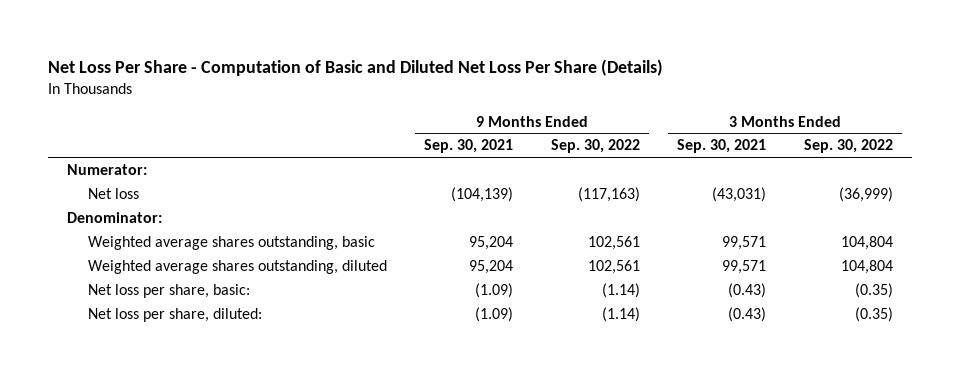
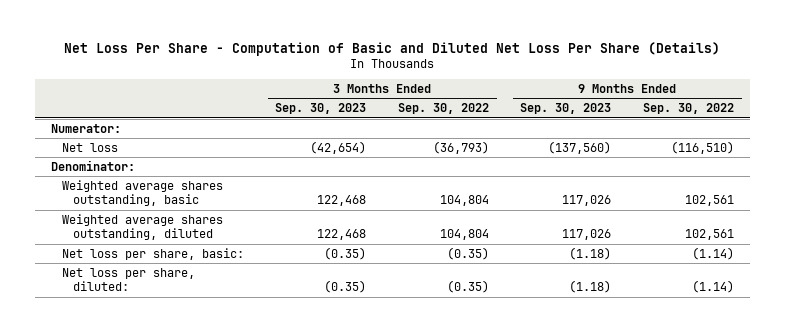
[424,139,514,154] Sep. 30, 2021 -> none
[677,139,767,154] Sep. 30, 2021 -> none
none -> [275,103,367,115] Sep. 30, 2023
none -> [520,103,612,115] Sep. 30, 2023
[577,186,640,202] (117,163) -> [670,140,734,154] (116,510)
[839,186,894,202] (36,999) -> [432,140,489,154] (36,793)

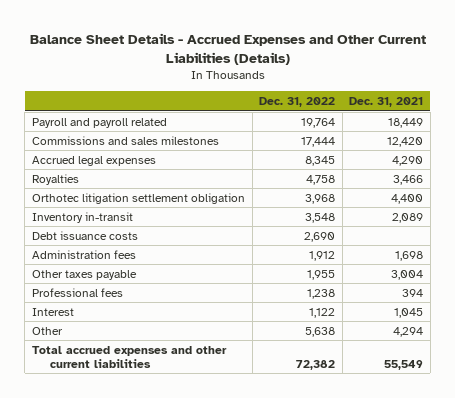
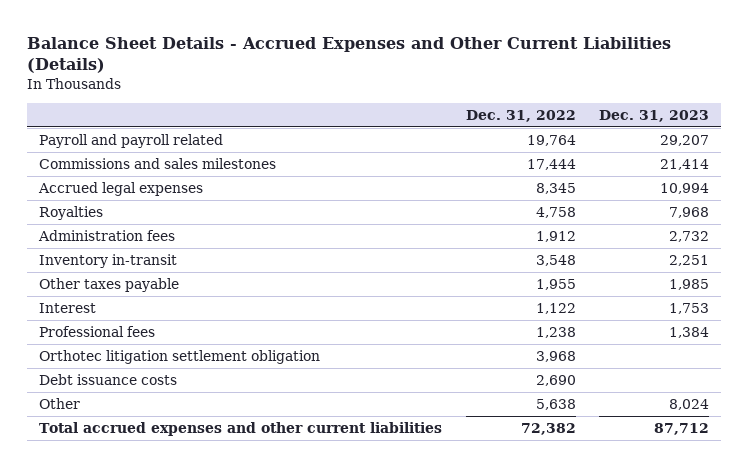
[349,97,424,108] Dec. 31, 2021 -> none
none -> [599,109,710,122] Dec. 31, 2023
[32,211,134,223] Inventory in-transit -> [39,253,178,268] Inventory in-transit
[32,287,124,297] Professional fees -> [39,325,156,337] Professional fees
[32,192,246,204] Orthotec litigation settlement obligation -> [39,349,321,364] Orthotec litigation settlement obligation
[32,230,139,240] Debt issuance costs -> [39,373,178,385] Debt issuance costs

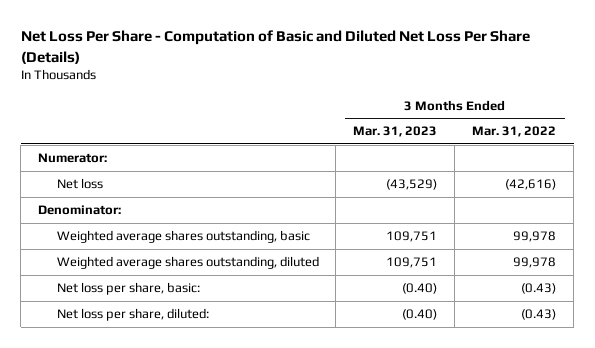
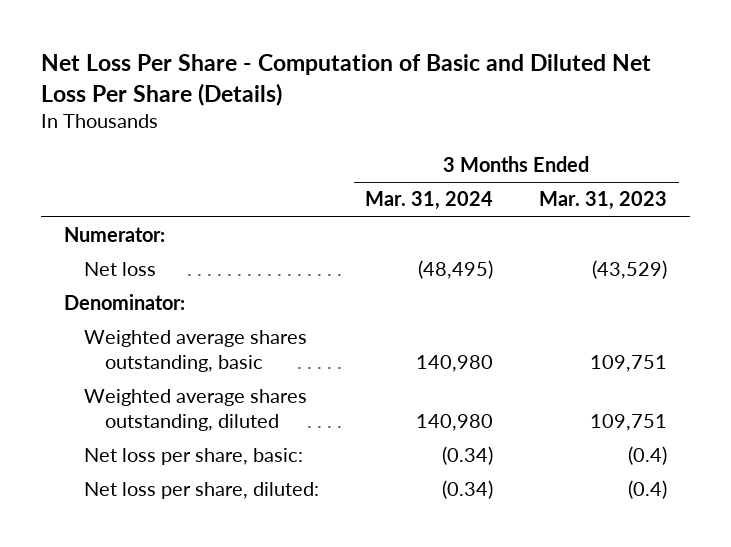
[472,126,557,138] Mar. 31, 2022 -> none
none -> [365,191,494,211] Mar. 31, 2024
[402,283,438,295] (0.40) -> [628,446,668,466] (0.4)
[402,309,438,321] (0.40) -> [628,480,668,500] (0.4)

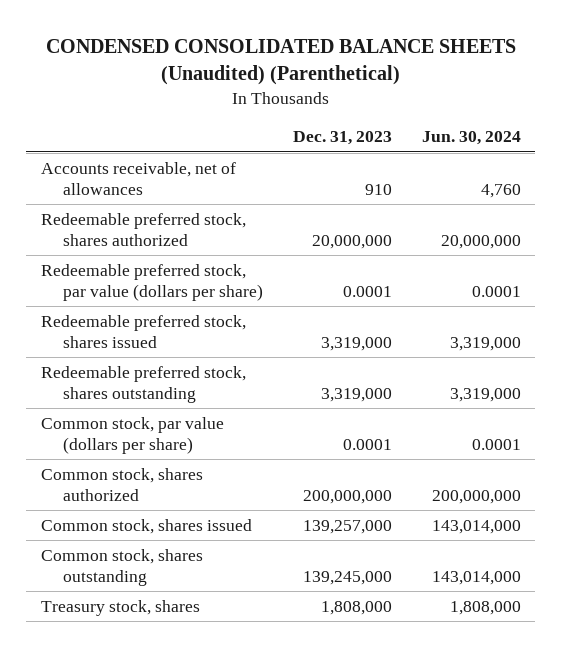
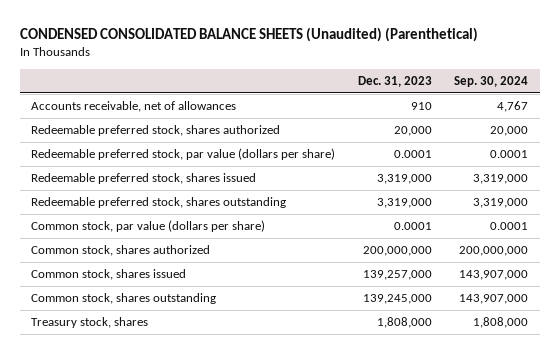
[421,131,521,146] Jun. 30, 2024 -> none
none -> [454,76,529,88] Sep. 30, 2024
[311,235,392,250] 20,000,000 -> [393,126,432,137] 20,000

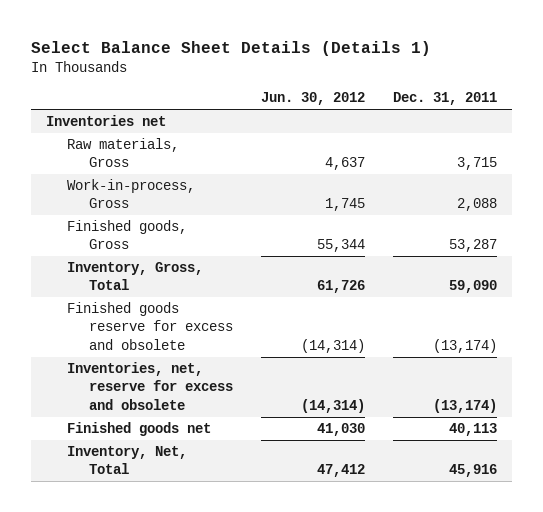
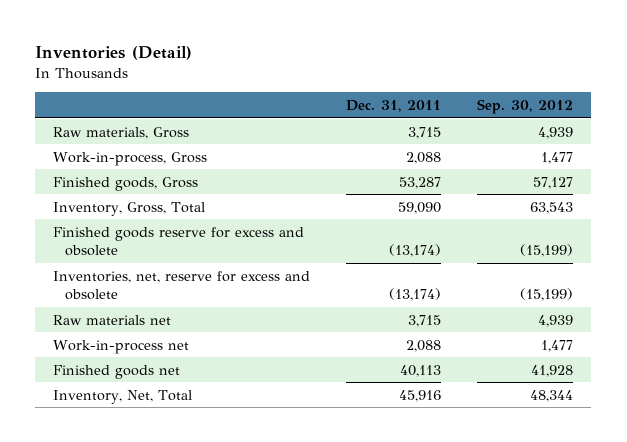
[31,41,432,57] Select Balance Sheet Details (Details 1) -> [35,45,193,60] Inventories (Detail)
[261,92,366,106] Jun. 30, 2012 -> none
none -> [477,99,574,115] Sep. 30, 2012
[45,115,166,127] Inventories net -> none
none -> [53,314,172,325] Raw materials net
none -> [53,339,190,354] Work-in-process net

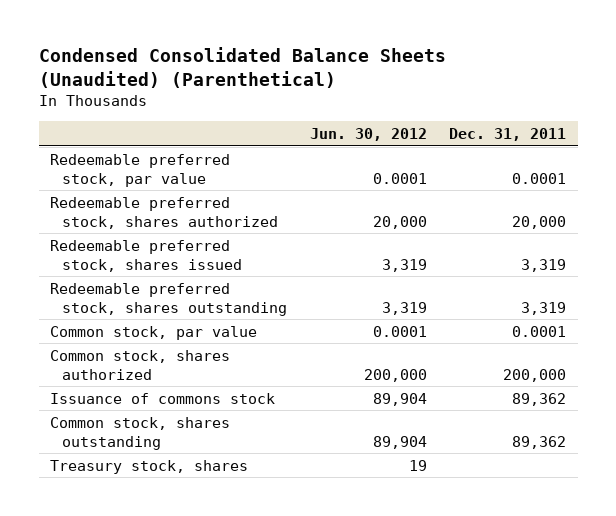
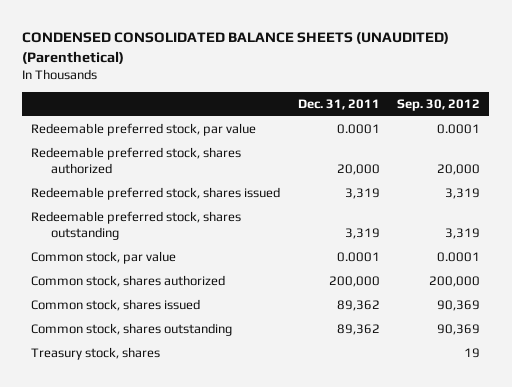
[38,47,446,88] Condensed Consolidated Balance Sheets (Unaudited) (Parenthetical) -> [22,32,450,64] CONDENSED CONSOLIDATED BALANCE SHEETS (UNAUDITED) (Parenthetical)
[309,127,427,141] Jun. 30, 2012 -> none
none -> [397,99,481,112] Sep. 30, 2012
[50,392,276,404] Issuance of commons stock -> [31,299,201,312] Common stock, shares issued

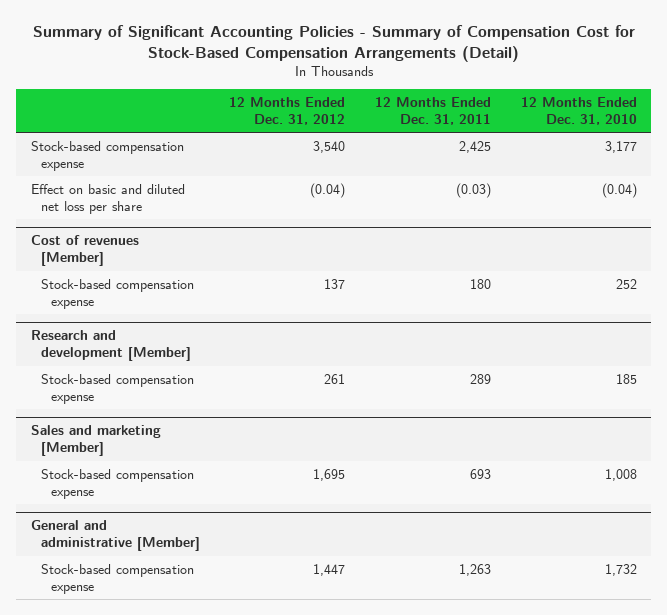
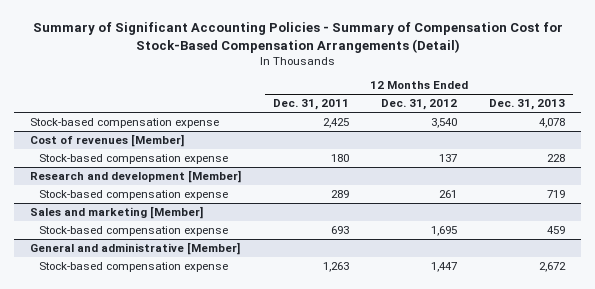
[520,97,637,125] 12 Months Ended Dec. 31, 2010 -> none
none -> [489,99,566,111] Dec. 31, 2013
[30,184,185,214] Effect on basic and diluted net loss per share -> none

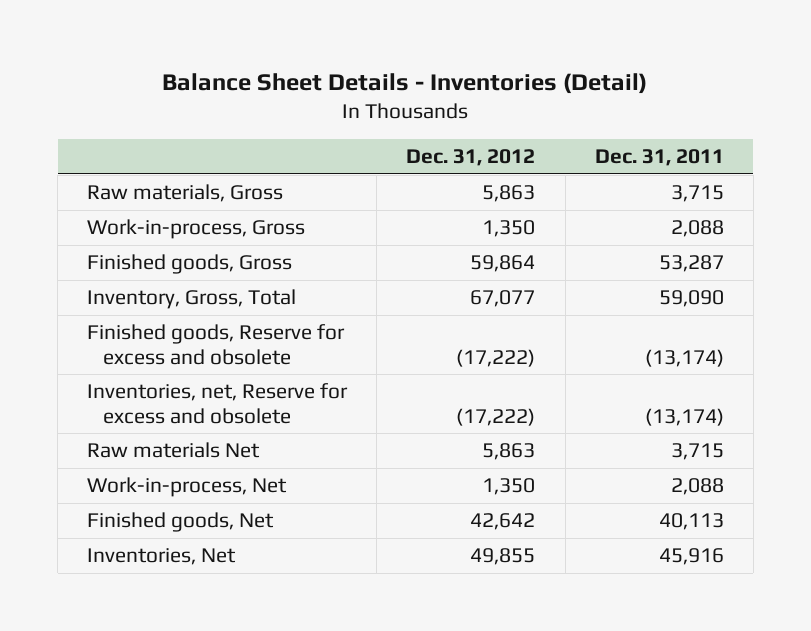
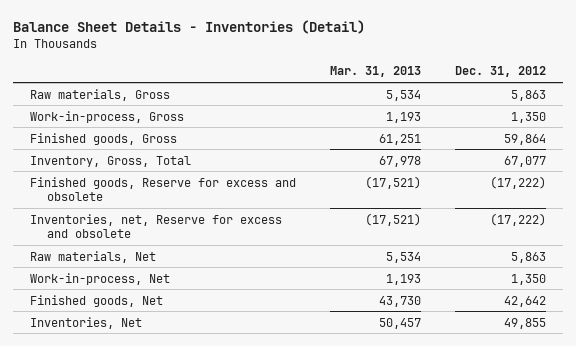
[594,149,724,167] Dec. 31, 2011 -> none
none -> [330,66,422,78] Mar. 31, 2013
[87,442,261,459] Raw materials Net -> [30,250,157,263] Raw materials, Net

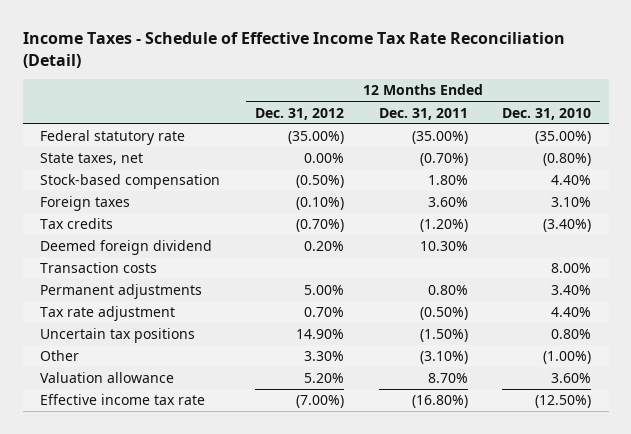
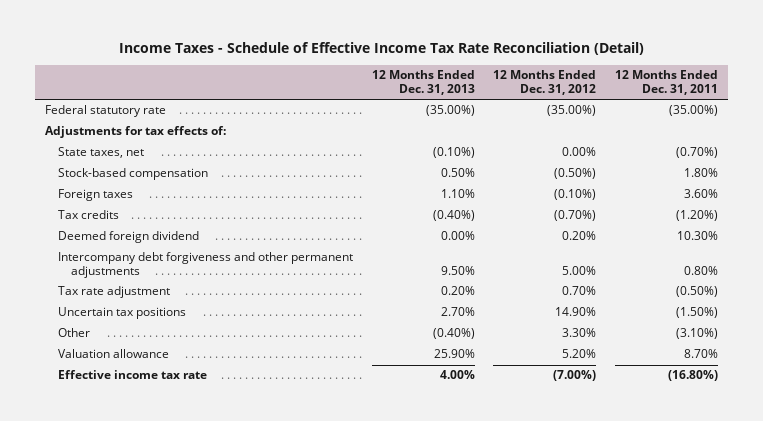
[502,107,592,120] Dec. 31, 2010 -> none
none -> [371,70,475,95] 12 Months Ended Dec. 31, 2013
none -> [44,126,226,139] Adjustments for tax effects of:
[39,262,157,274] Transaction costs -> none
[39,284,202,300] Permanent adjustments -> [57,252,353,278] Intercompany debt forgiveness and other permanent adjustments

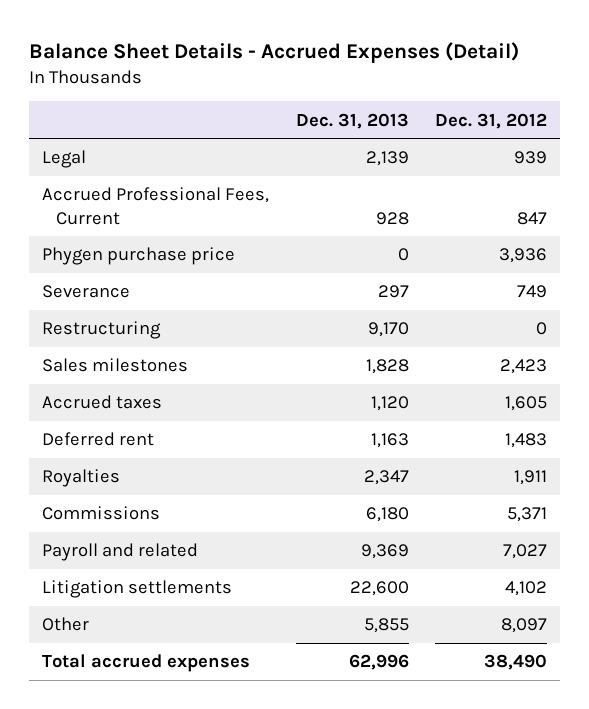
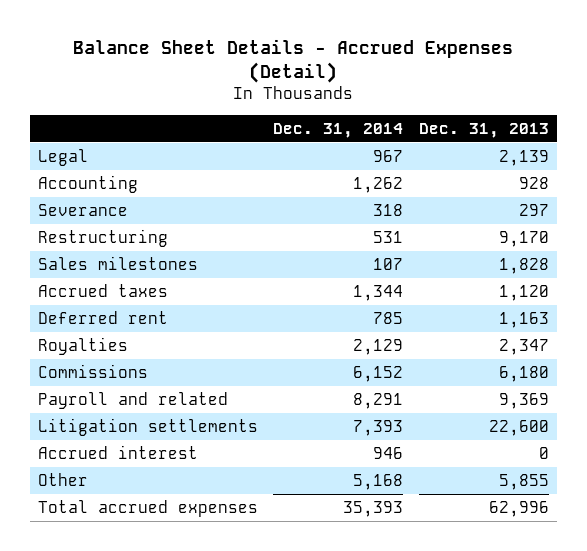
[434,112,547,129] Dec. 31, 2012 -> none
none -> [273,122,404,138] Dec. 31, 2014
[42,247,236,266] Phygen purchase price -> none
[42,187,270,225] Accrued Professional Fees, Current -> [37,175,138,194] Accounting
none -> [37,445,198,460] Accrued interest

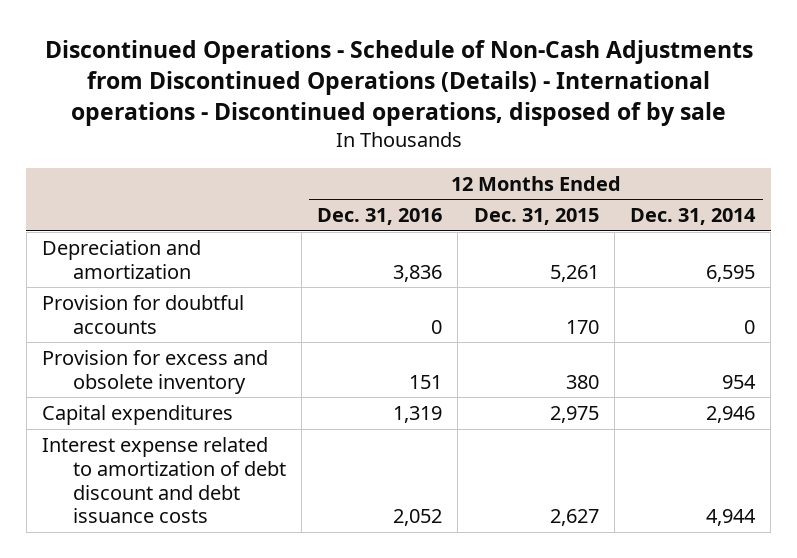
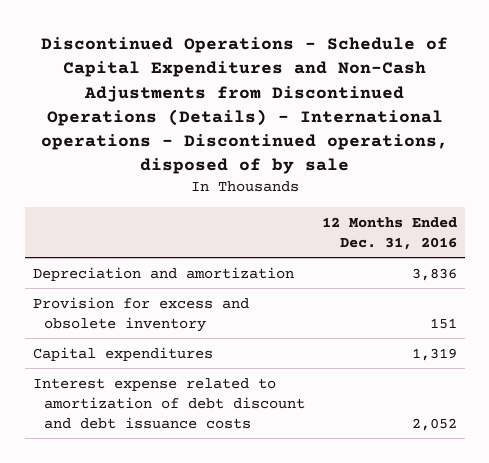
[44,39,753,127] Discontinued Operations - Schedule of Non-Cash Adjustments from Discontinued Operations (Details) - International operations - Discontinued operations, disposed of by sale -> [40,37,448,175] Discontinued Operations - Schedule of Capital Expenditures and Non-Cash Adjustments from Discontinued Operations (Details) - International operations - Discontinued operations, disposed of by sale
[473,208,599,226] Dec. 31, 2015 -> none
[630,208,757,226] Dec. 31, 2014 -> none
[41,295,244,334] Provision for doubtful accounts -> none

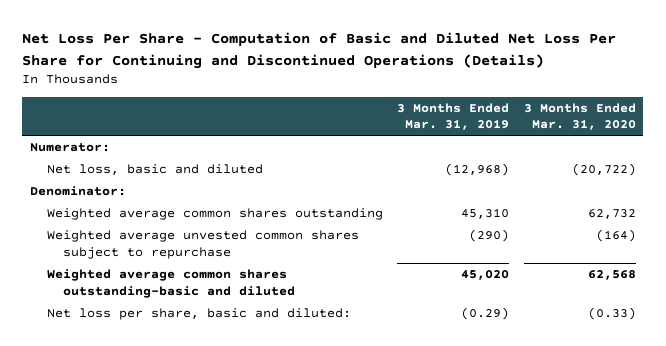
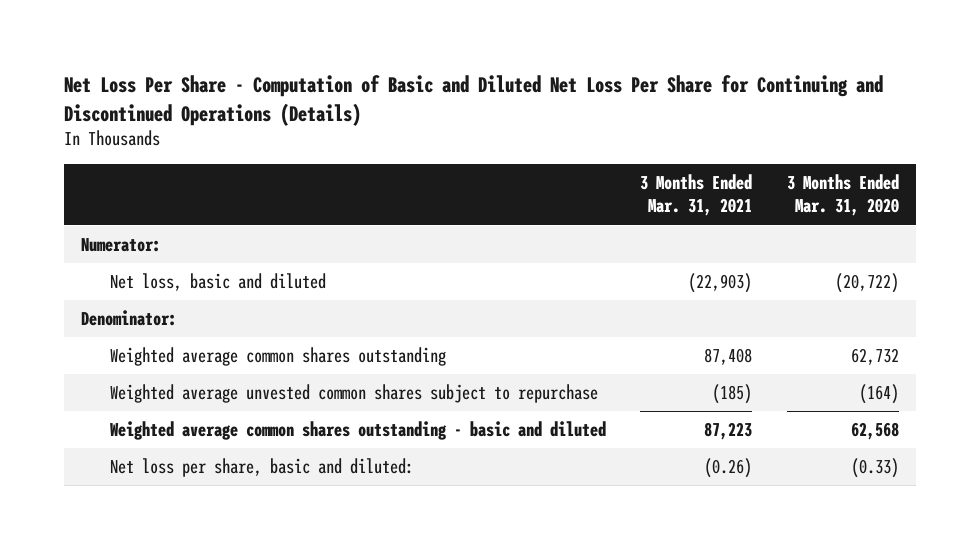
[397,102,510,131] 3 Months Ended Mar. 31, 2019 -> none
none -> [640,173,753,217] 3 Months Ended Mar. 31, 2021
[46,269,296,298] Weighted average common shares outstanding-basic and diluted -> [109,421,606,441] Weighted average common shares outstanding - basic and diluted

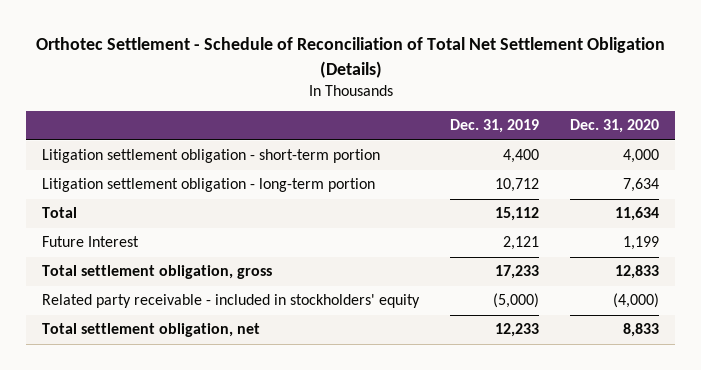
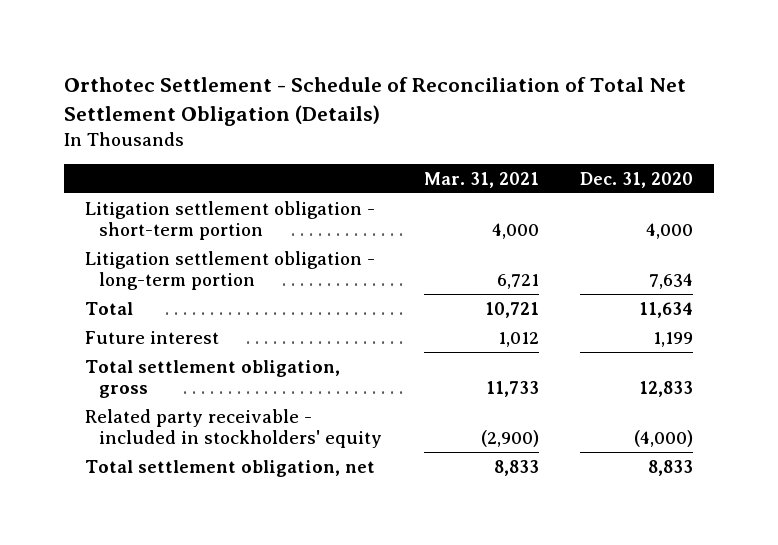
[450,119,540,134] Dec. 31, 2019 -> none
none -> [423,171,539,188] Mar. 31, 2021
[41,236,139,248] Future Interest -> [84,330,219,344] Future interest

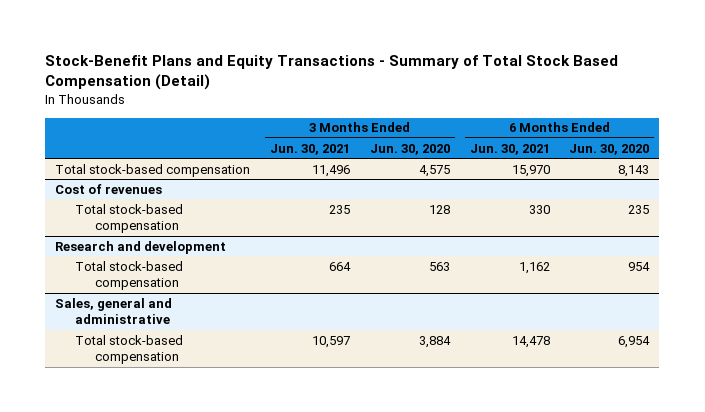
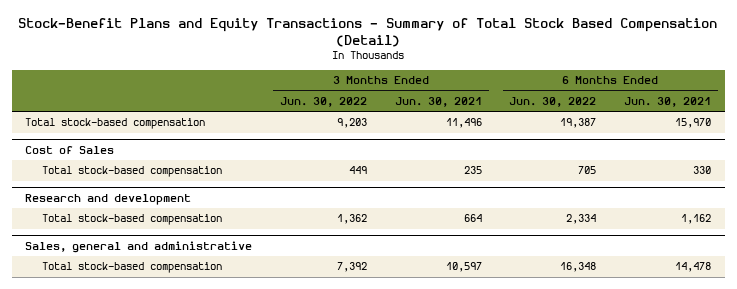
[369,143,450,155] Jun. 30, 2020 -> none
[569,143,650,155] Jun. 30, 2020 -> none
none -> [280,96,368,107] Jun. 30, 2022
none -> [509,96,597,107] Jun. 30, 2022
[55,183,163,194] Cost of revenues -> [25,146,115,155] Cost of Sales

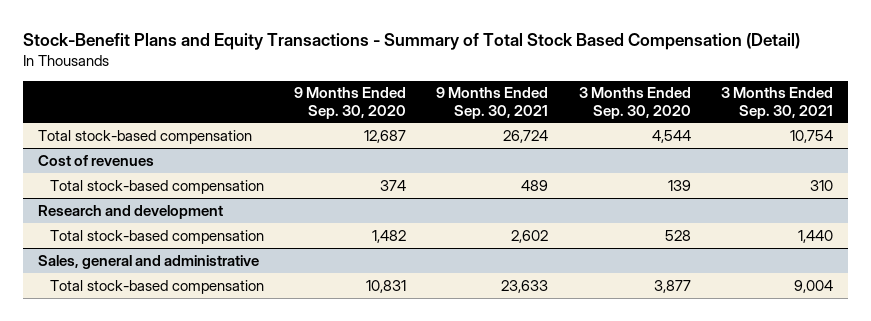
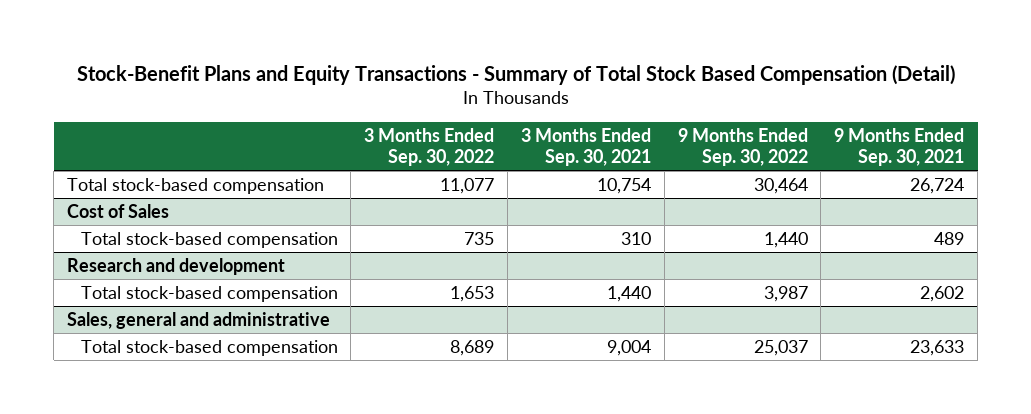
[294,87,407,119] 9 Months Ended Sep. 30, 2020 -> none
[578,87,691,119] 3 Months Ended Sep. 30, 2020 -> none
none -> [364,127,495,166] 3 Months Ended Sep. 30, 2022
none -> [677,127,808,166] 9 Months Ended Sep. 30, 2022
[38,154,155,166] Cost of revenues -> [67,203,170,218] Cost of Sales

